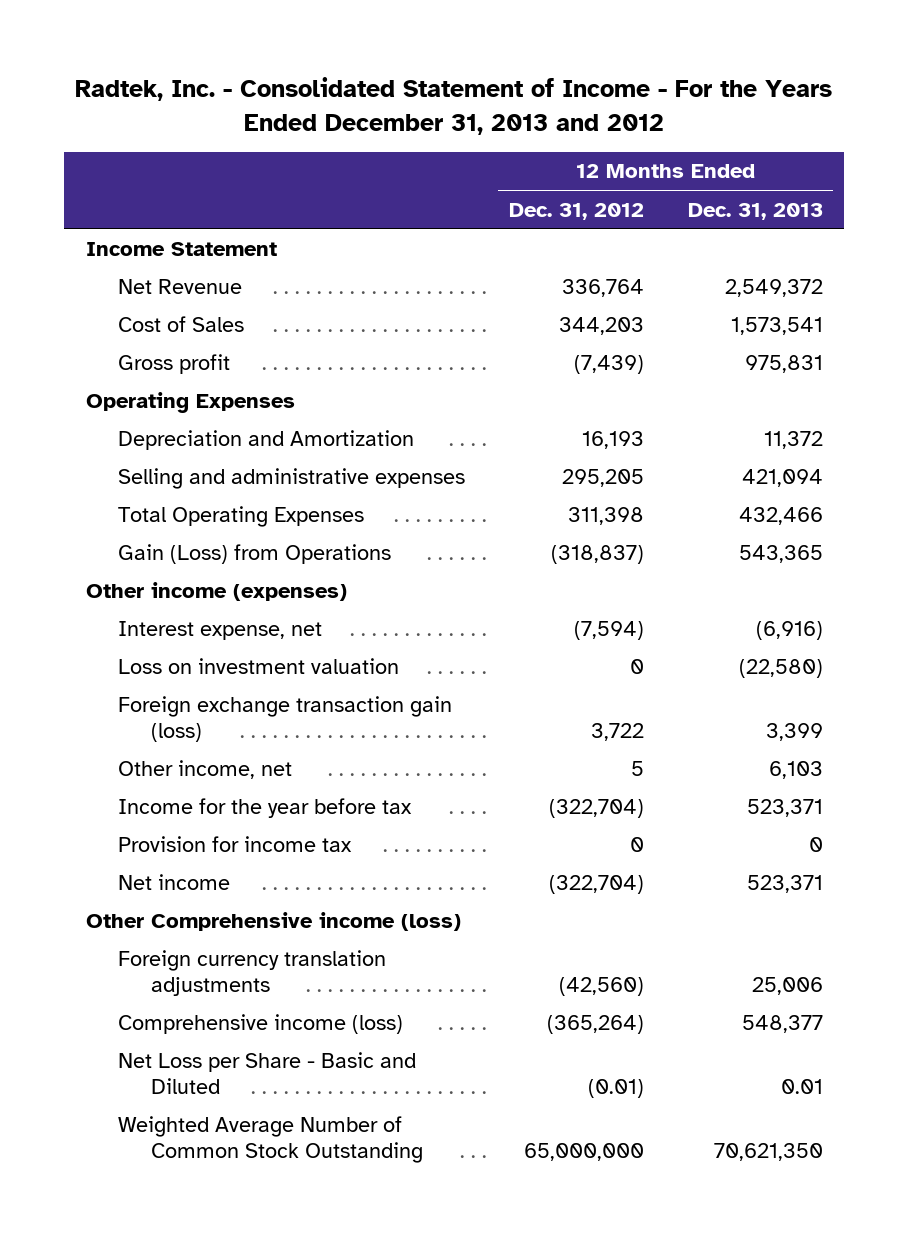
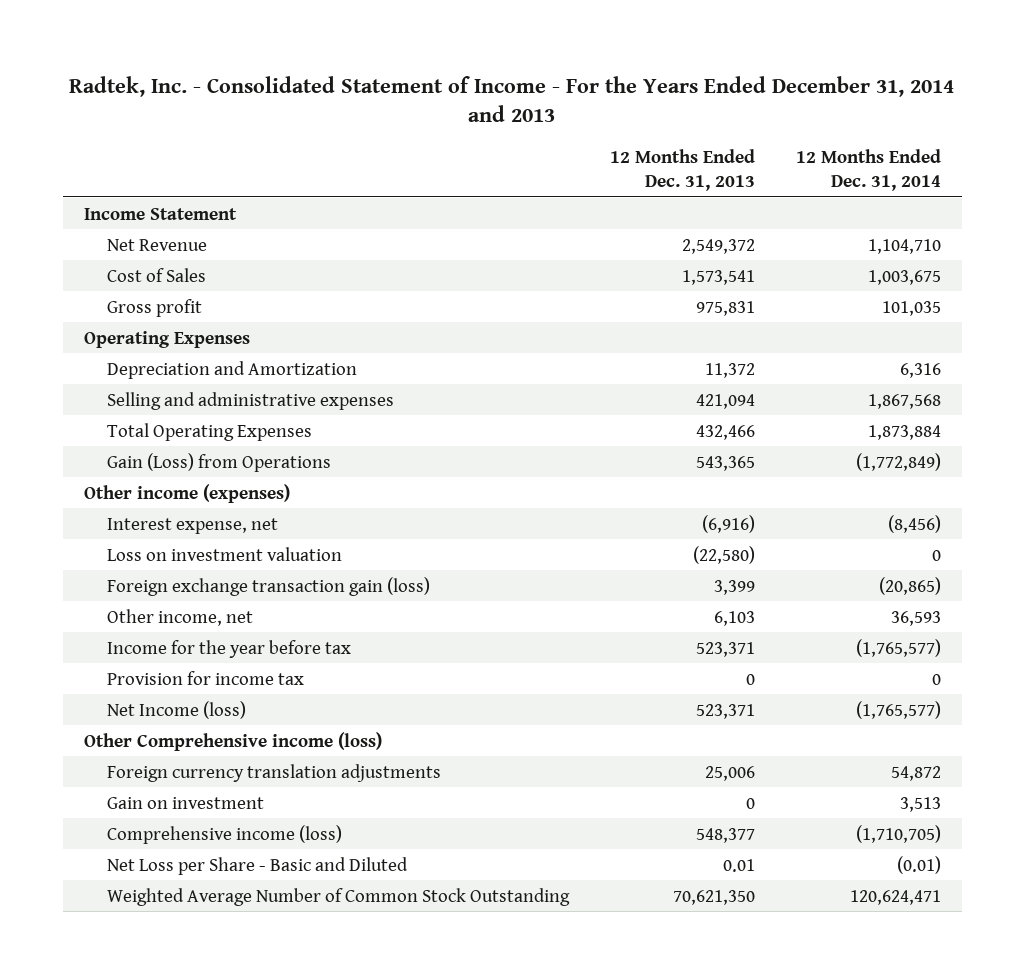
[75,77,833,135] Radtek, Inc. - Consolidated Statement of Income - For the Years Ended December 31, 2013 and 2012 -> [69,75,955,123] Radtek, Inc. - Consolidated Statement of Income - For the Years Ended December 31, 2014 and 2013
[508,202,644,220] Dec. 31, 2012 -> none
none -> [796,148,942,192] 12 Months Ended Dec. 31, 2014
[118,874,231,891] Net income -> [106,700,246,719] Net Income (loss)
none -> [106,796,264,809] Gain on investment

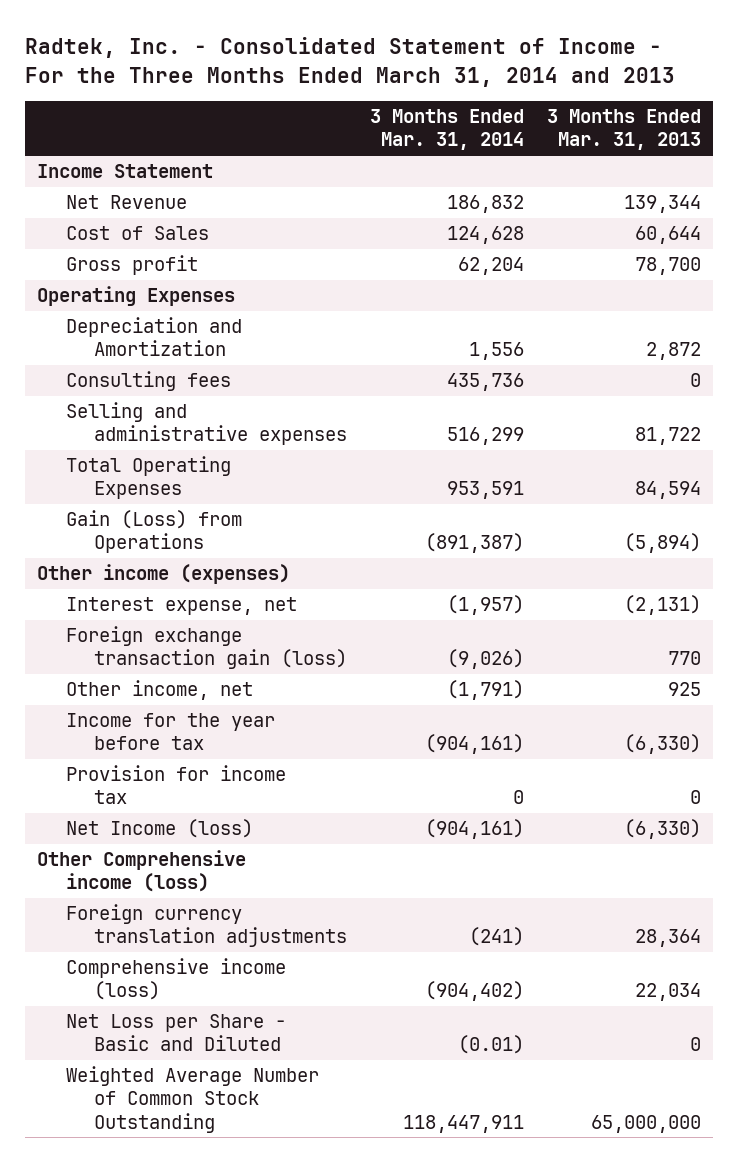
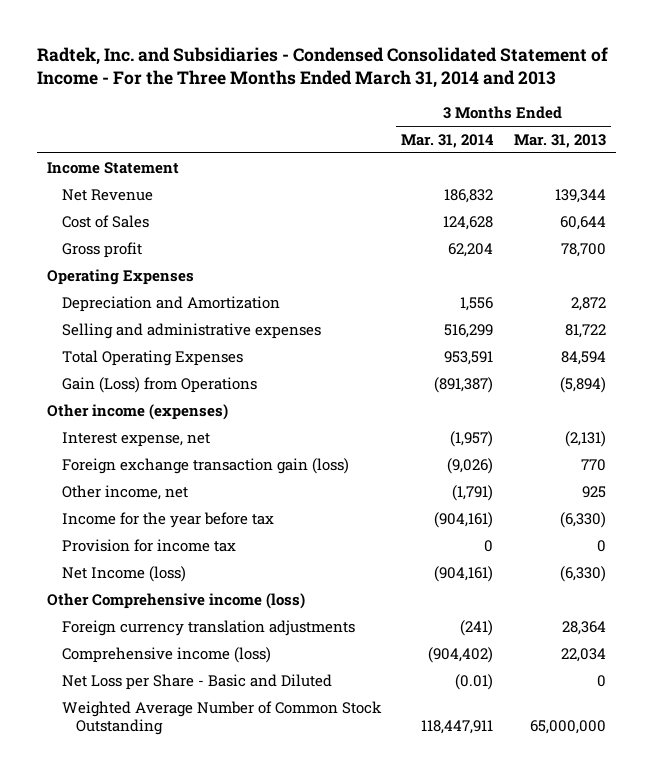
[25,36,676,87] Radtek, Inc. - Consolidated Statement of Income - For the Three Months Ended March 31, 2014 and 2013 -> [37,46,609,89] Radtek, Inc. and Subsidiaries - Condensed Consolidated Statement of Income - For the Three Months Ended March 31, 2014 and 2013
[65,371,231,392] Consulting fees -> none

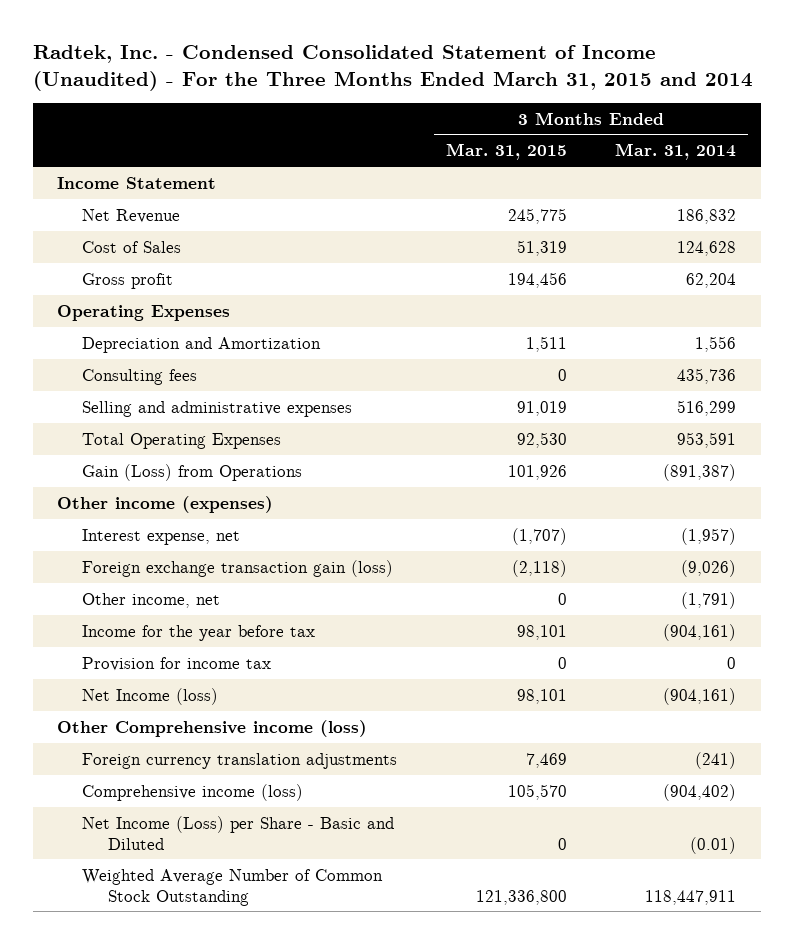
[37,46,609,89] Radtek, Inc. and Subsidiaries - Condensed Consolidated Statement of Income - For the Three Months Ended March 31, 2014 and 2013 -> [32,45,753,91] Radtek, Inc. - Condensed Consolidated Statement of Income (Unaudited) - For the Three Months Ended March 31, 2015 and 2014
[513,133,606,148] Mar. 31, 2013 -> none
none -> [445,143,567,161] Mar. 31, 2015
none -> [82,368,198,385] Consulting fees
[61,673,332,690] Net Loss per Share - Basic and Diluted -> [82,815,395,850] Net Income (Loss) per Share - Basic and Diluted

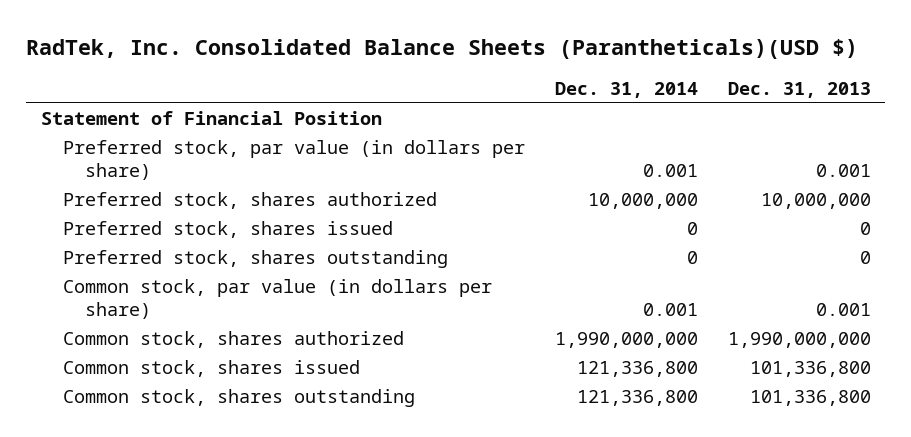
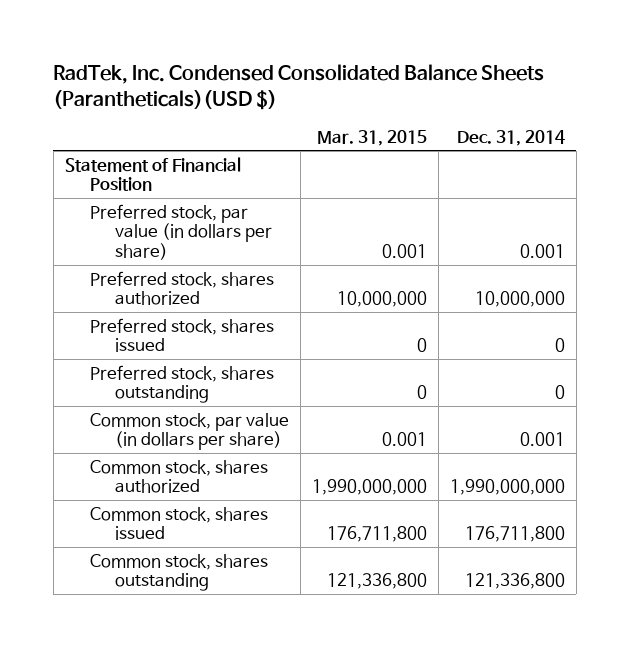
[25,38,858,59] RadTek, Inc. Consolidated Balance Sheets (Parantheticals)(USD $) -> [53,63,545,111] RadTek, Inc. Condensed Consolidated Balance Sheets (Parantheticals)(USD $)
[727,81,871,98] Dec. 31, 2013 -> none
none -> [316,130,427,147] Mar. 31, 2015
[576,361,698,378] 121,336,800 -> [464,526,565,543] 176,711,800

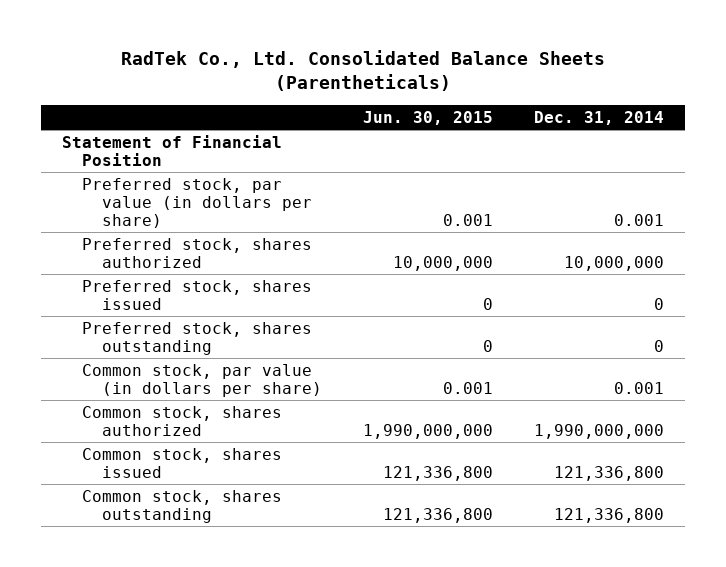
[53,63,545,111] RadTek, Inc. Condensed Consolidated Balance Sheets (Parantheticals)(USD $) -> [121,50,606,92] RadTek Co., Ltd. Consolidated Balance Sheets (Parentheticals)
[316,130,427,147] Mar. 31, 2015 -> none
none -> [363,110,494,125] Jun. 30, 2015
[464,526,565,543] 176,711,800 -> [554,465,665,481] 121,336,800

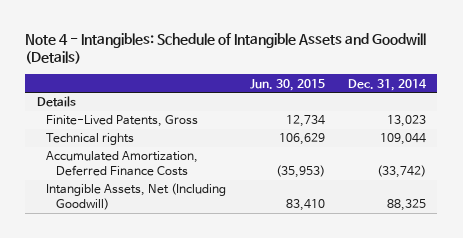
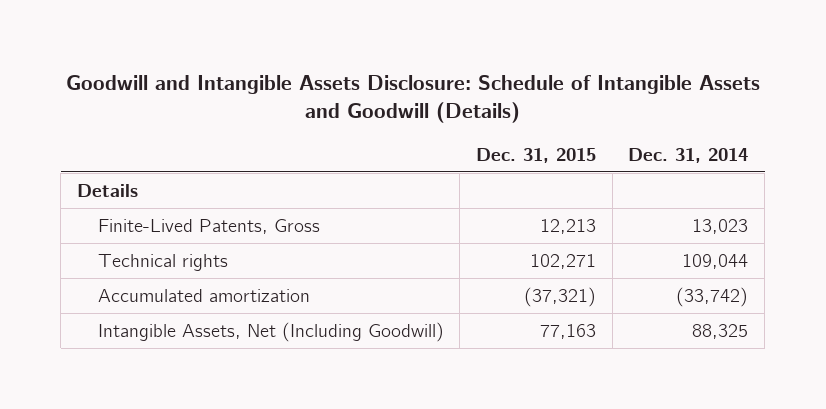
[25,32,427,65] Note 4 - Intangibles: Schedule of Intangible Assets and Goodwill (Details) -> [65,74,760,124] Goodwill and Intangible Assets Disclosure: Schedule of Intangible Assets and Goodwill (Details)
[249,78,325,91] Jun. 30, 2015 -> none
none -> [476,147,597,163] Dec. 31, 2015
[46,151,199,177] Accumulated Amortization, Deferred Finance Costs -> [97,289,310,303] Accumulated amortization

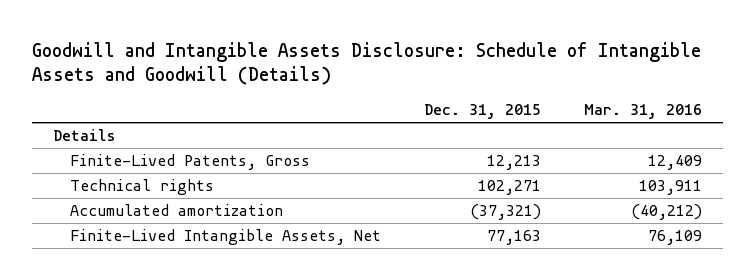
[628,147,749,163] Dec. 31, 2014 -> none
none -> [583,104,702,120] Mar. 31, 2016
[97,322,444,343] Intangible Assets, Net (Including Goodwill) -> [69,229,381,246] Finite-Lived Intangible Assets, Net

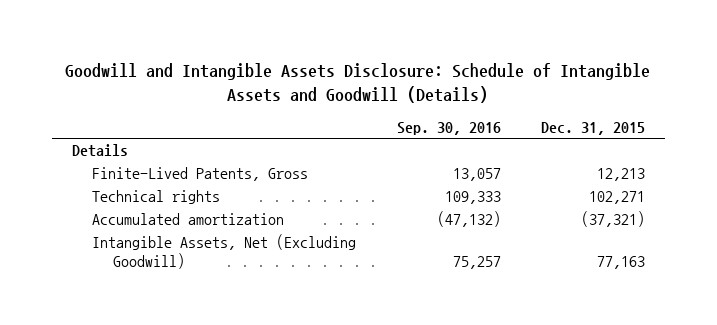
[583,104,702,120] Mar. 31, 2016 -> none
none -> [396,121,501,135] Sep. 30, 2016
[69,229,381,246] Finite-Lived Intangible Assets, Net -> [92,234,357,270] Intangible Assets, Net (Excluding Goodwill)

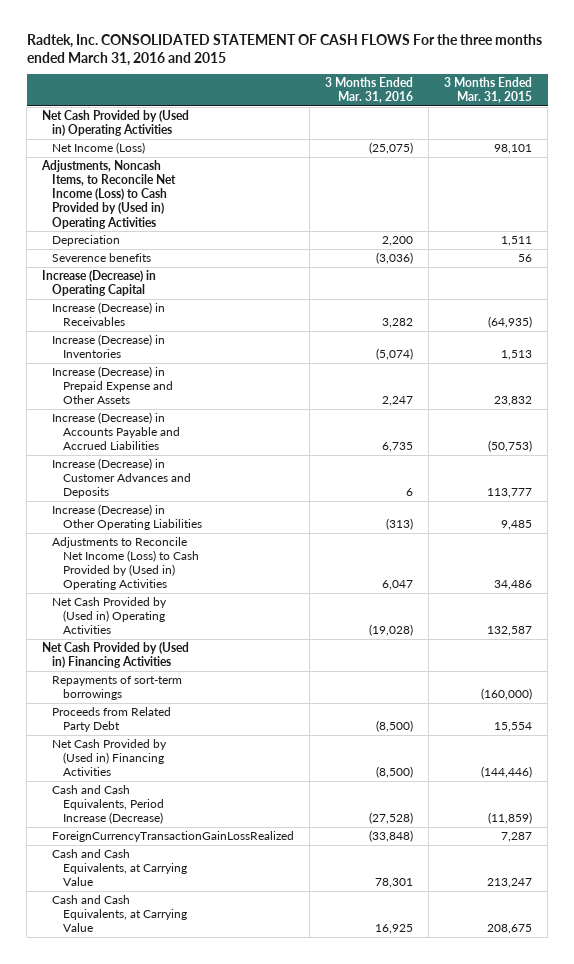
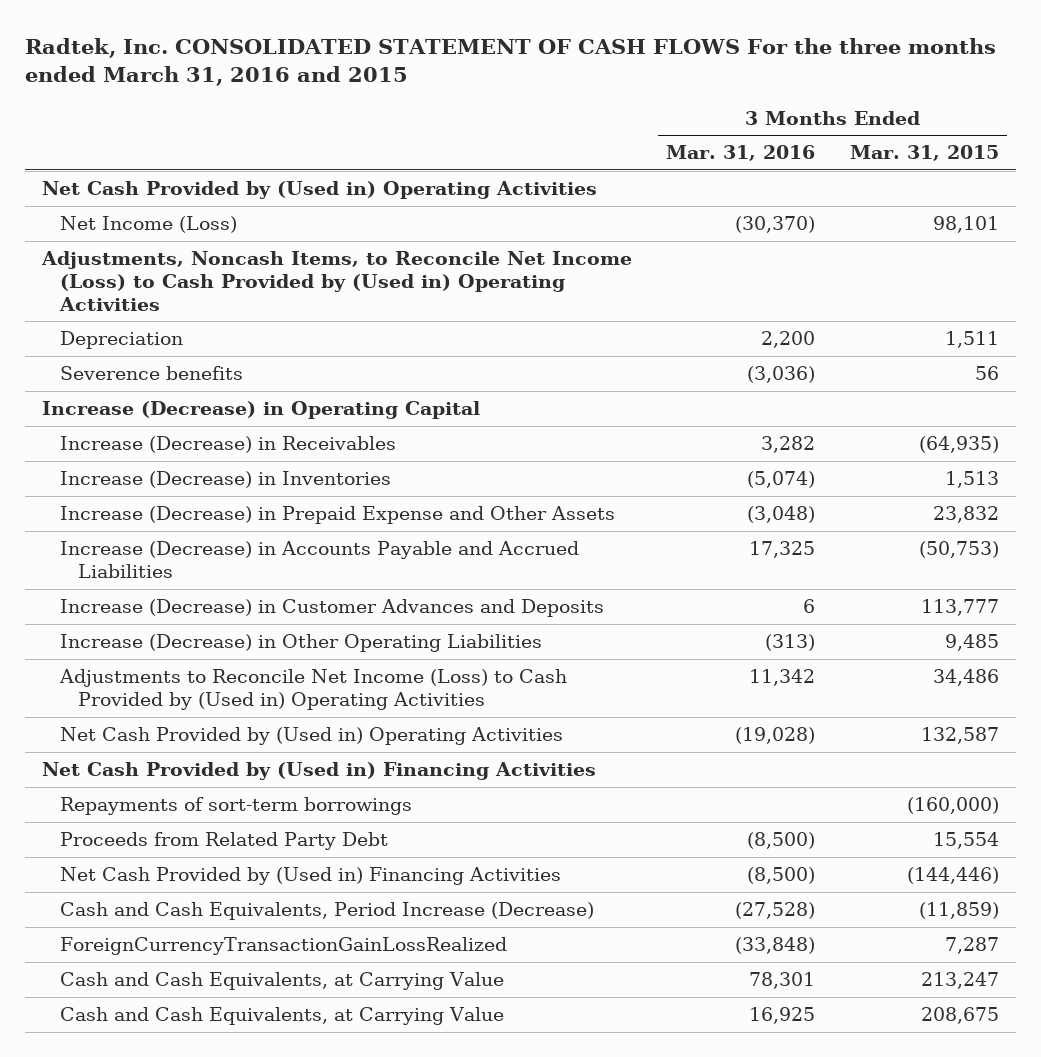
[369,141,414,154] (25,075) -> [735,216,816,234] (30,370)
[382,396,414,407] 2,247 -> [747,506,816,524] (3,048)
[382,442,414,453] 6,735 -> [749,541,816,559] 17,325
[382,580,414,591] 6,047 -> [749,669,816,687] 11,342

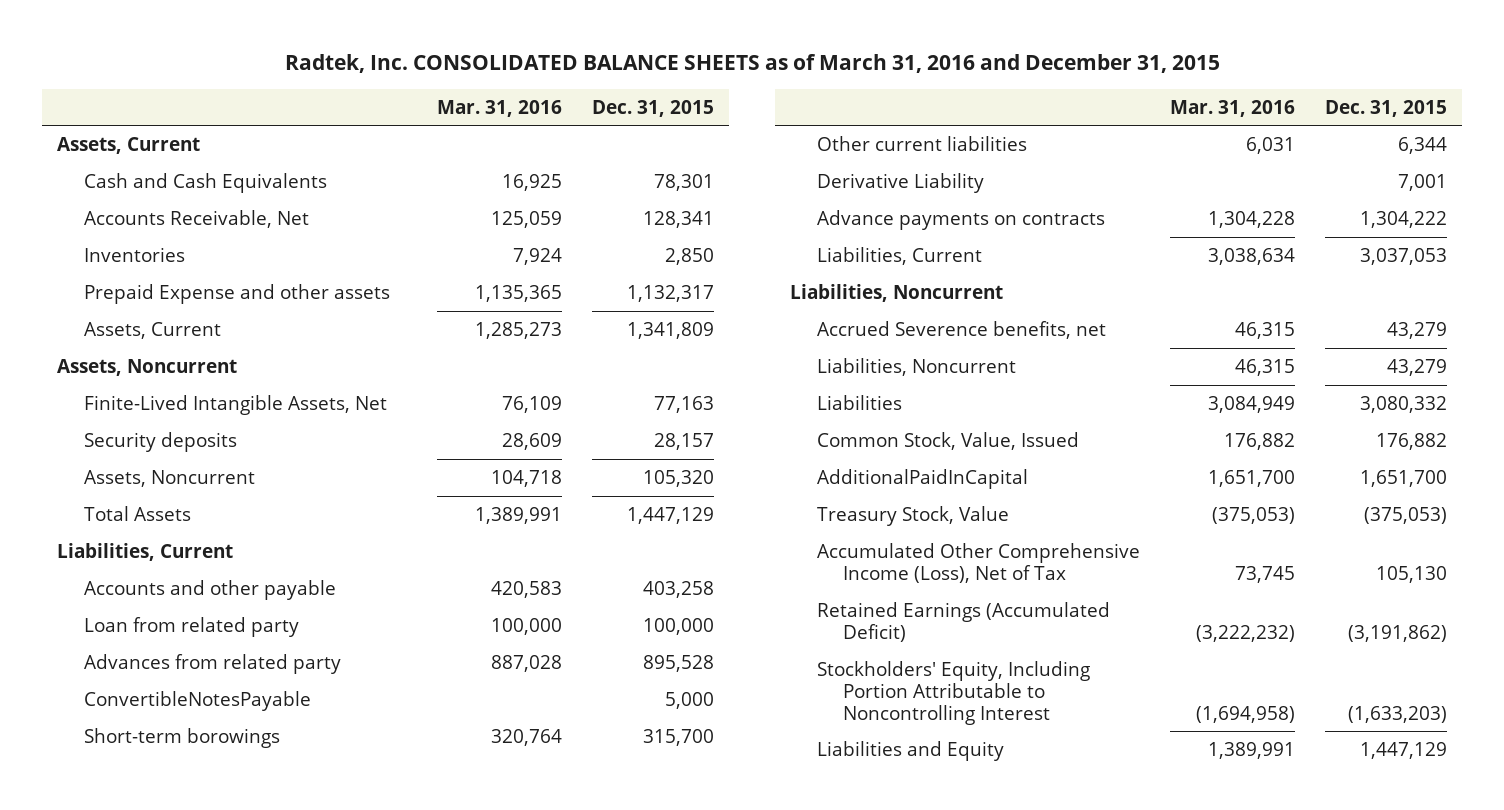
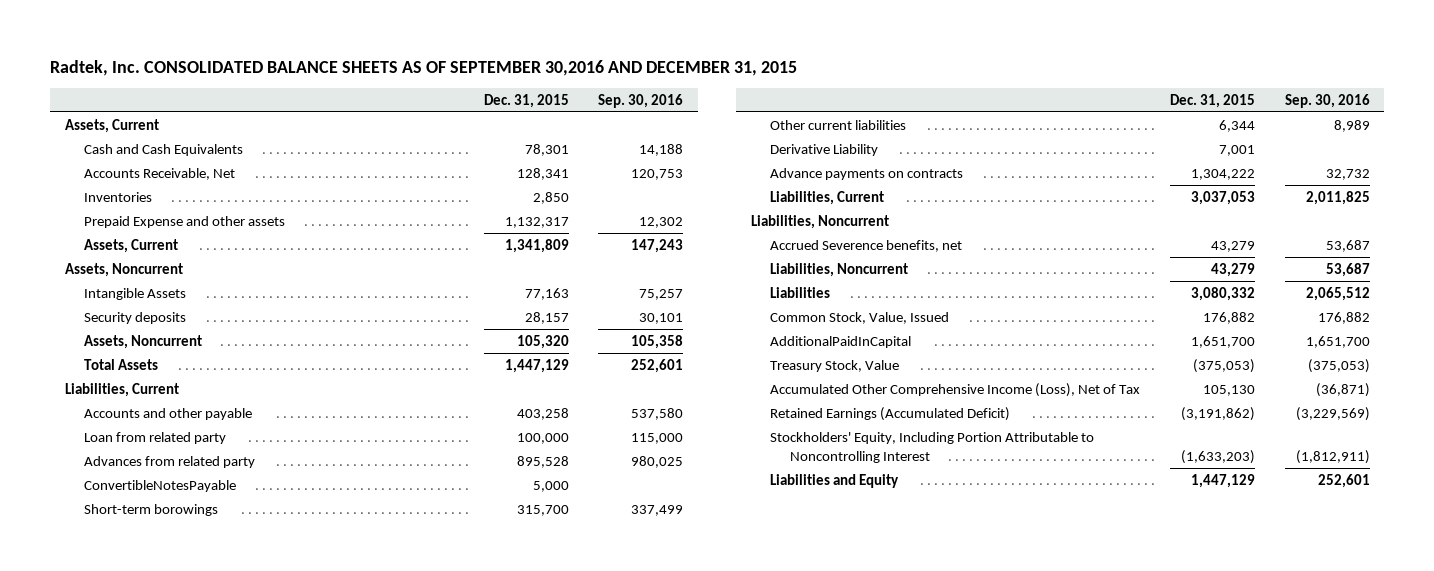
[285,54,1221,74] Radtek, Inc. CONSOLIDATED BALANCE SHEETS as of March 31, 2016 and December 31, 2015 -> [49,60,797,77] Radtek, Inc. CONSOLIDATED BALANCE SHEETS AS OF SEPTEMBER 30,2016 AND DECEMBER 31, 2015
[436,99,562,117] Mar. 31, 2016 -> none
none -> [598,94,684,109] Sep. 30, 2016
[83,394,387,415] Finite-Lived Intangible Assets, Net -> [84,287,187,300] Intangible Assets

